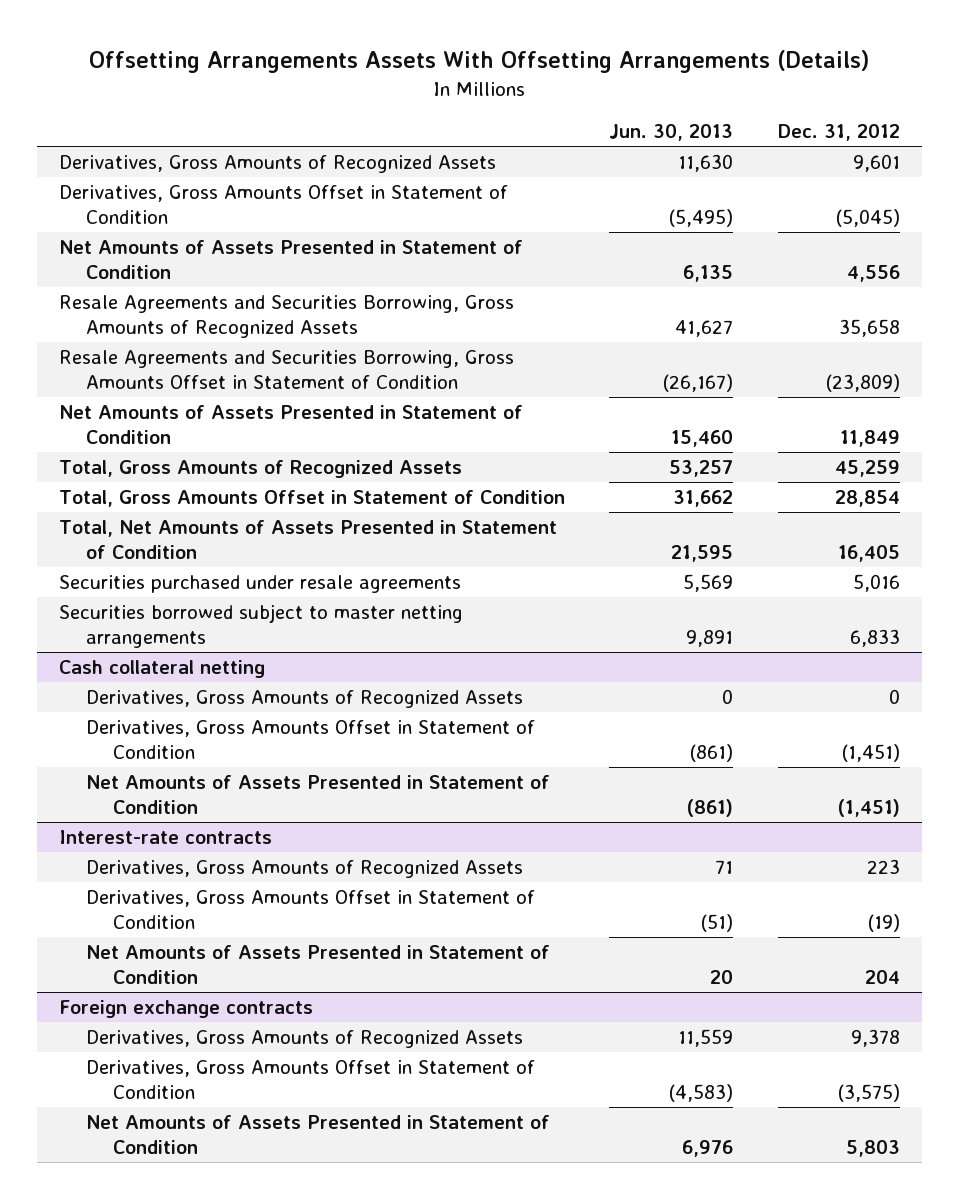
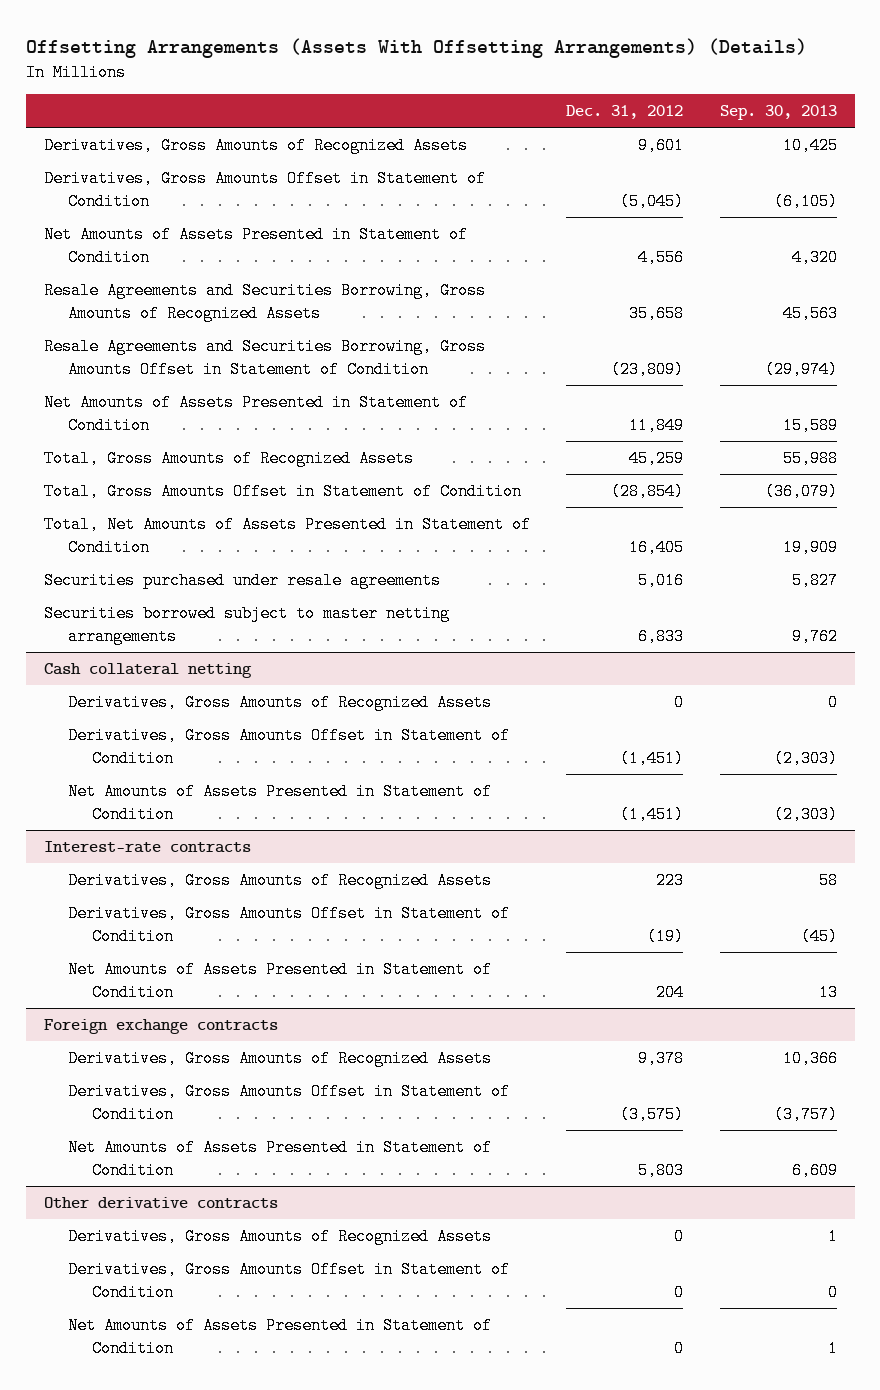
[89,50,870,74] Offsetting Arrangements Assets With Offsetting Arrangements (Details) -> [25,37,807,58] Offsetting Arrangements (Assets With Offsetting Arrangements) (Details)
[609,124,734,142] Jun. 30, 2013 -> none
none -> [719,105,837,121] Sep. 30, 2013
[834,489,900,507] 28,854 -> [611,482,685,500] (28,854)
none -> [43,1196,278,1209] Other derivative contracts
none -> [67,1227,492,1245] Derivatives, Gross Amounts of Recognized Assets
none -> [67,1260,510,1301] Derivatives, Gross Amounts Offset in Statement of Condition
none -> [67,1316,492,1357] Net Amounts of Assets Presented in Statement of Condition

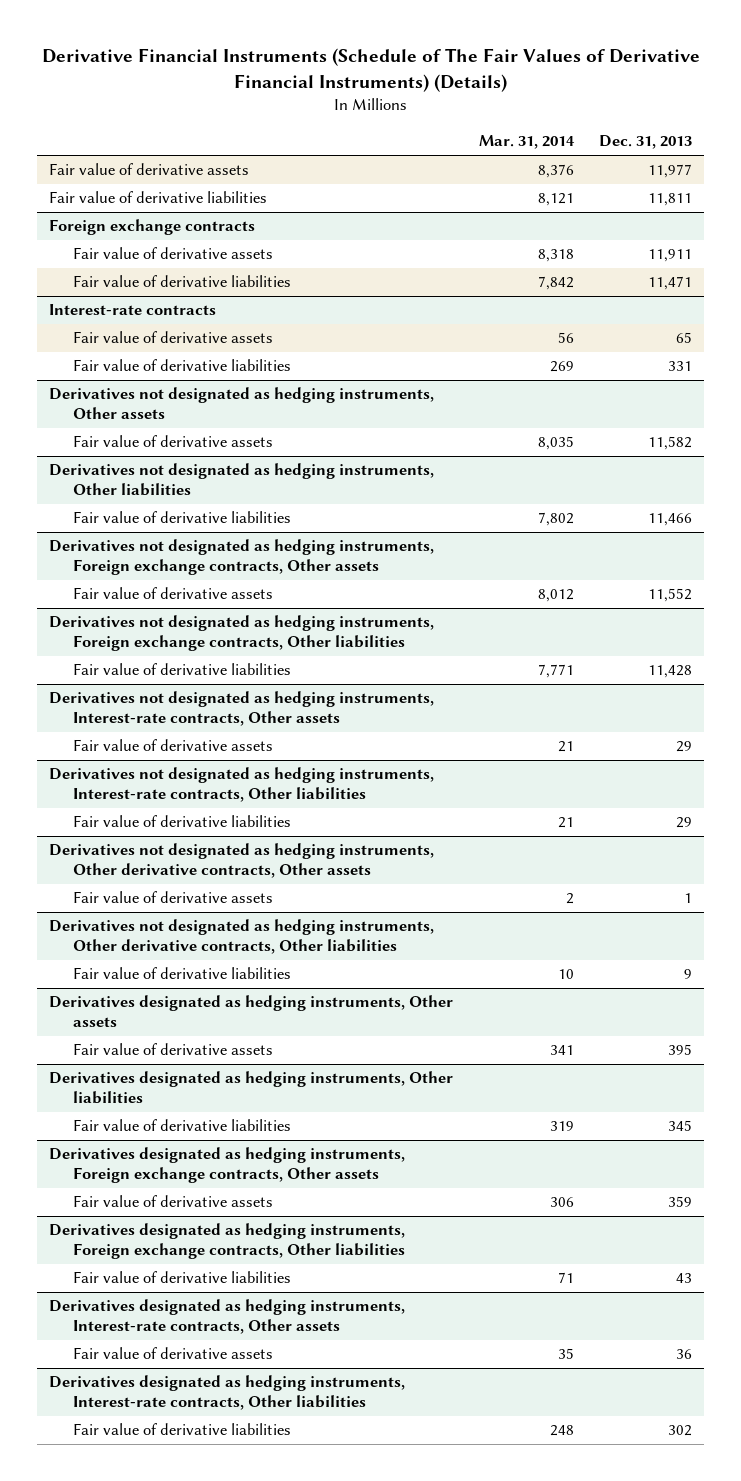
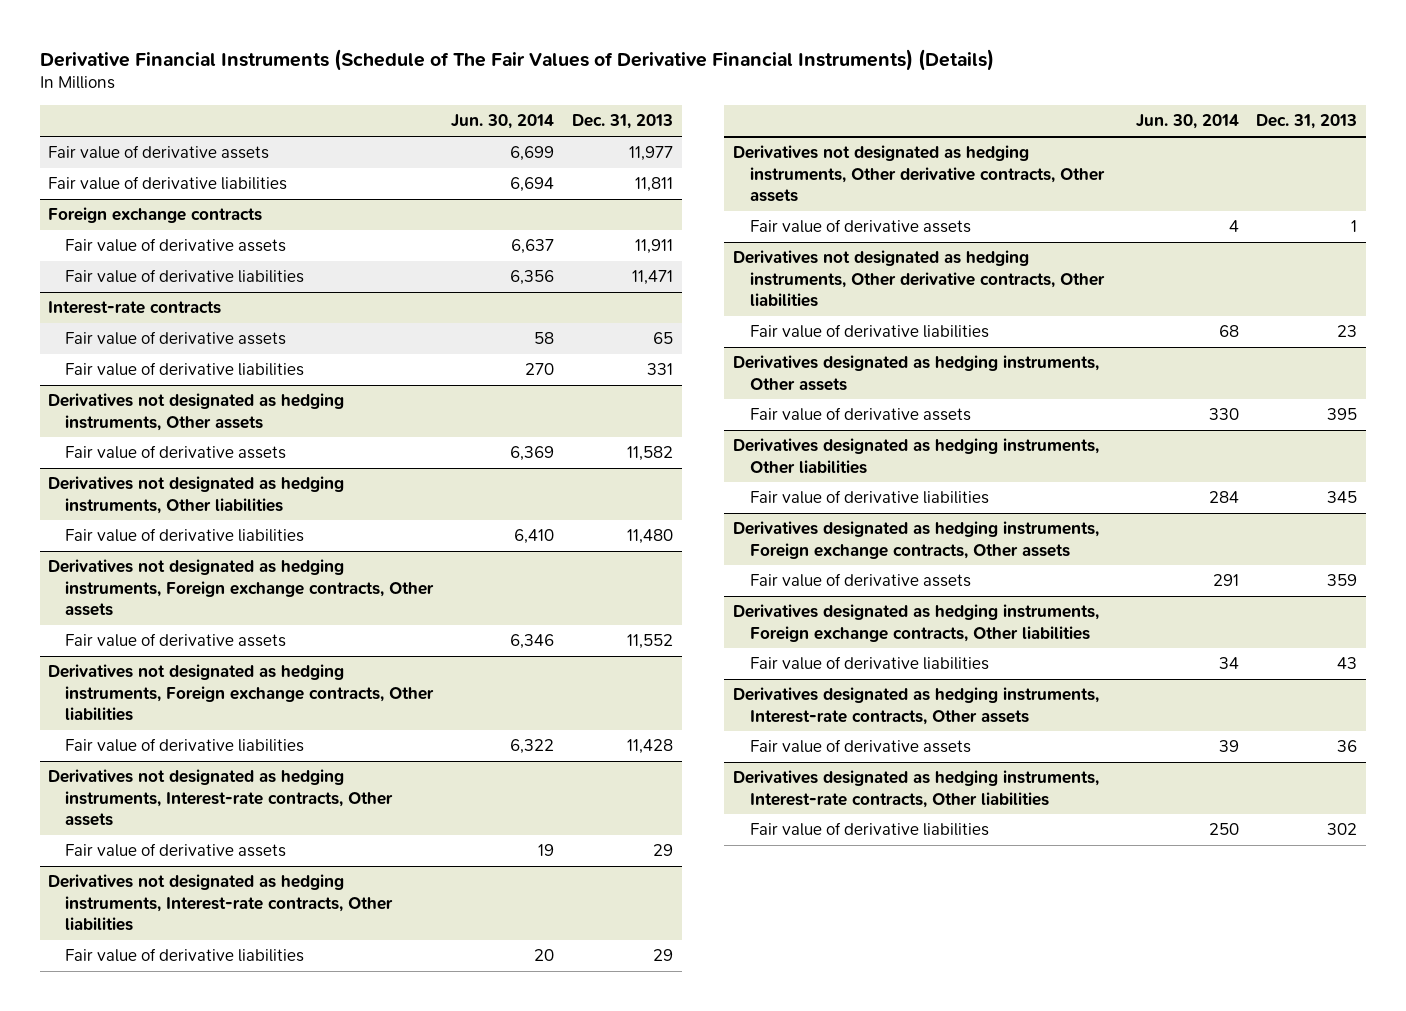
[478,135,575,150] Mar. 31, 2014 -> none
none -> [451,114,555,130] Jun. 30, 2014
[647,513,692,527] 11,466 -> [626,529,673,545] 11,480
[683,969,692,980] 9 -> [1337,325,1358,338] 23

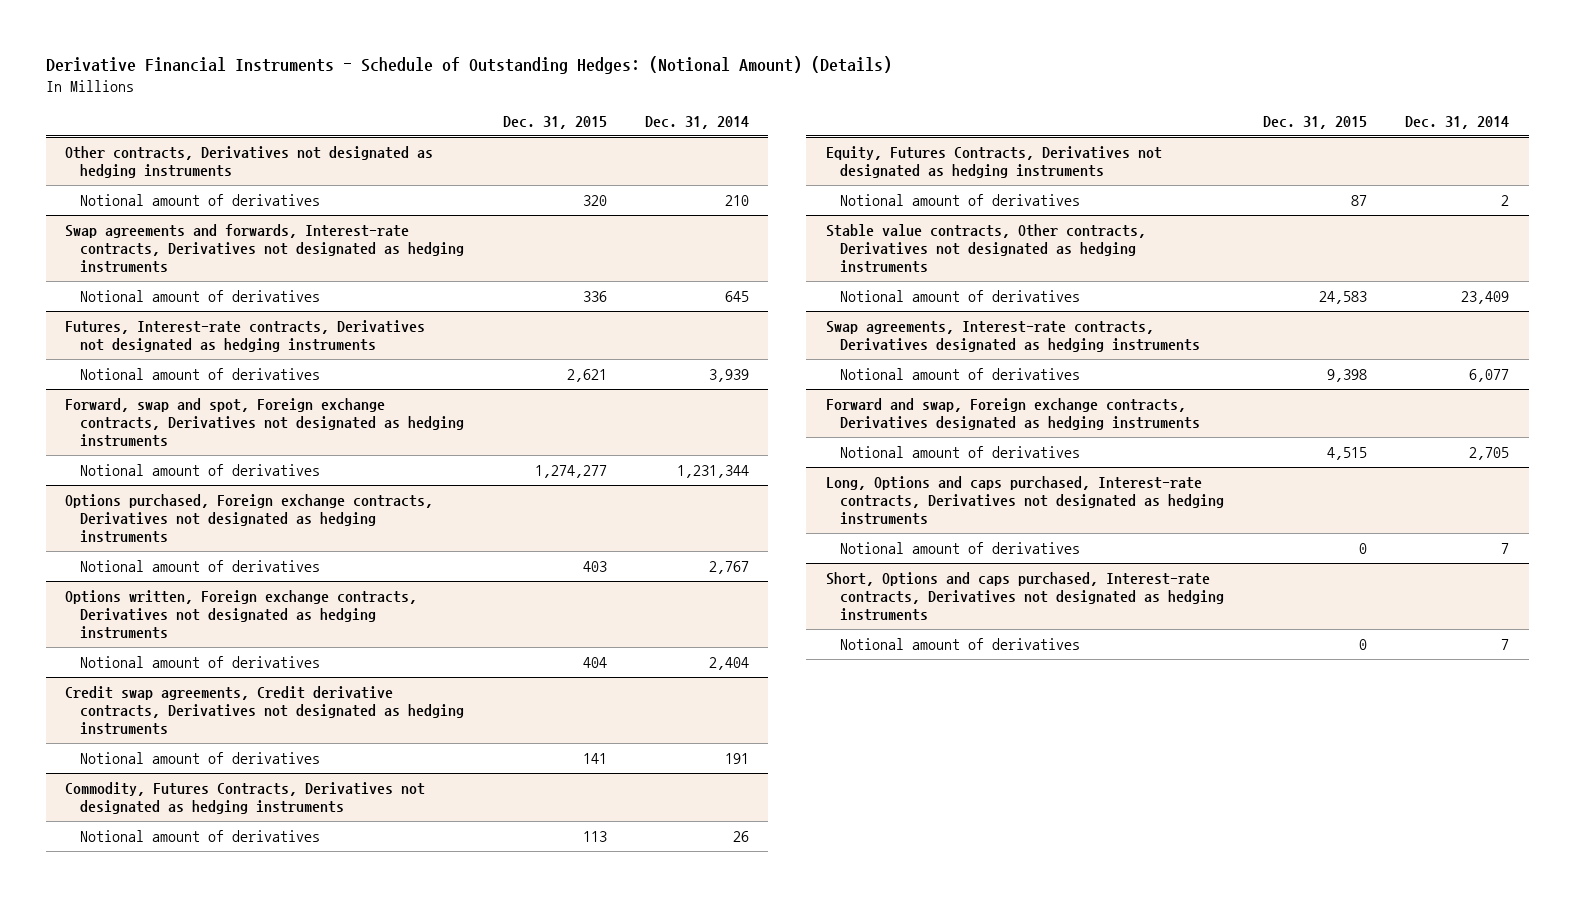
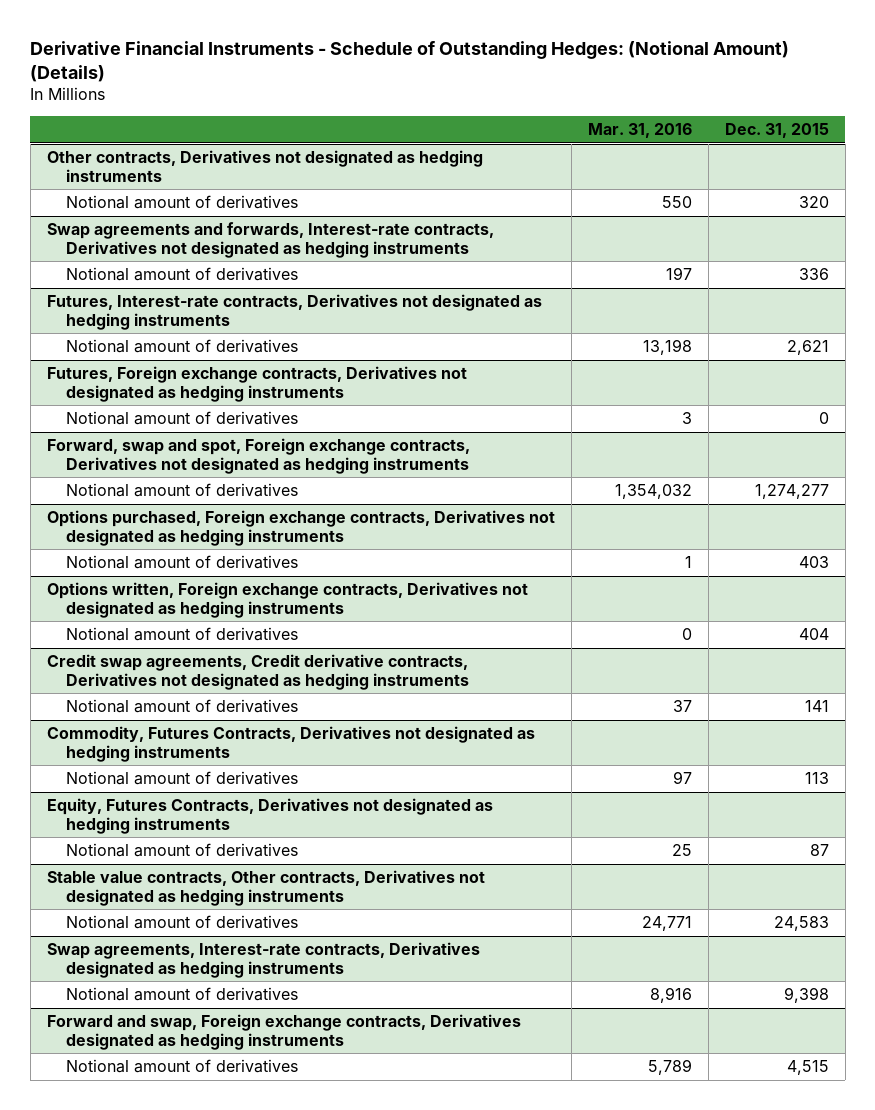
[645,115,750,129] Dec. 31, 2014 -> none
none -> [587,123,692,139] Mar. 31, 2016
none -> [46,366,467,402] Futures, Foreign exchange contracts, Derivatives not designated as hedging instruments
none -> [66,411,299,426] Notional amount of derivatives
[825,475,1225,525] Long, Options and caps purchased, Interest-rate contracts, Derivatives not designated as hedging instruments -> none
[840,541,1081,554] Notional amount of derivatives -> none
[825,571,1225,621] Short, Options and caps purchased, Interest-rate contracts, Derivatives not designated as hedging instruments -> none
[840,637,1081,650] Notional amount of derivatives -> none

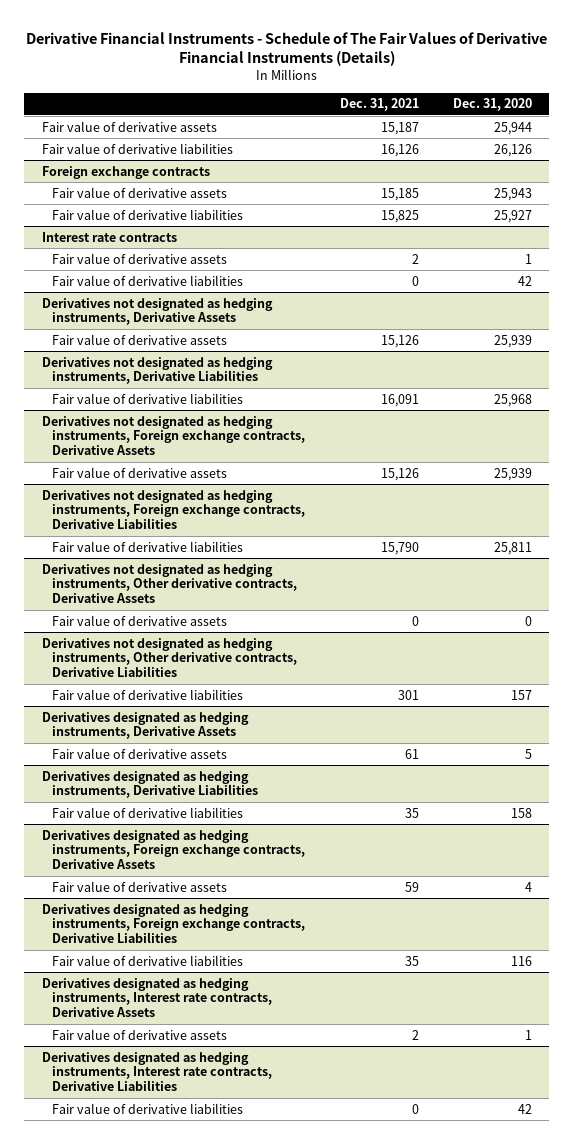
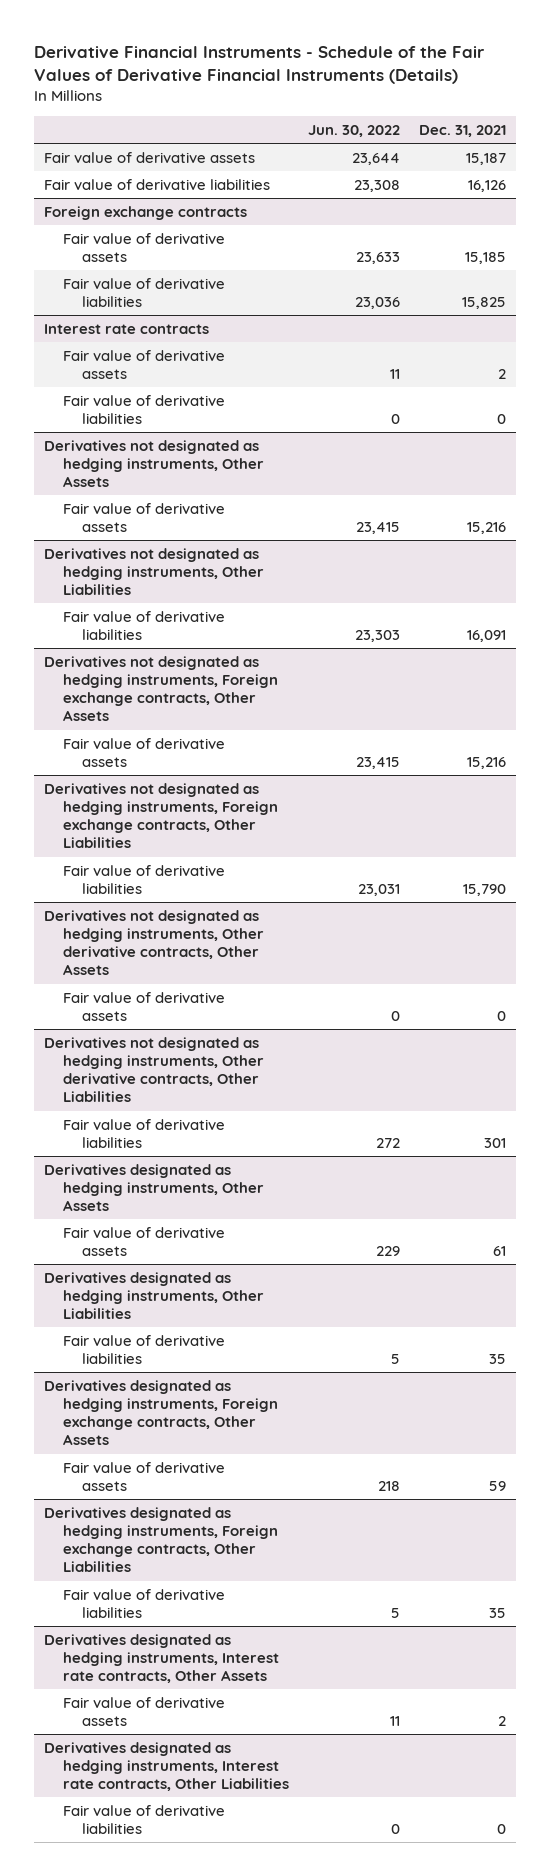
[25,31,547,67] Derivative Financial Instruments - Schedule of The Fair Values of Derivative Financial Instruments (Details) -> [34,45,486,84] Derivative Financial Instruments - Schedule of the Fair Values of Derivative Financial Instruments (Details)
[453,98,533,112] Dec. 31, 2020 -> none
none -> [308,124,401,137] Jun. 30, 2022
[41,297,273,326] Derivatives not designated as hedging instruments, Derivative Assets -> [43,440,264,488] Derivatives not designated as hedging instruments, Other Assets
[380,334,419,348] 15,126 -> [467,522,507,535] 15,216
[41,356,273,385] Derivatives not designated as hedging instruments, Derivative Liabilities -> [43,548,264,596] Derivatives not designated as hedging instruments, Other Liabilities
[41,415,306,456] Derivatives not designated as hedging instruments, Foreign exchange contracts, Derivative Assets -> [43,656,278,722] Derivatives not designated as hedging instruments, Foreign exchange contracts, Other Assets
[380,467,419,481] 15,126 -> [467,757,507,770] 15,216
[41,489,306,530] Derivatives not designated as hedging instruments, Foreign exchange contracts, Derivative Liabilities -> [43,783,278,849] Derivatives not designated as hedging instruments, Foreign exchange contracts, Other Liabilities
[41,563,298,604] Derivatives not designated as hedging instruments, Other derivative contracts, Derivative Assets -> [43,910,264,976] Derivatives not designated as hedging instruments, Other derivative contracts, Other Assets
[41,637,298,678] Derivatives not designated as hedging instruments, Other derivative contracts, Derivative Liabilities -> [43,1037,264,1103] Derivatives not designated as hedging instruments, Other derivative contracts, Other Liabilities
[41,711,249,740] Derivatives designated as hedging instruments, Derivative Assets -> [43,1164,264,1212] Derivatives designated as hedging instruments, Other Assets
[41,770,259,799] Derivatives designated as hedging instruments, Derivative Liabilities -> [43,1272,264,1320] Derivatives designated as hedging instruments, Other Liabilities
[41,829,306,870] Derivatives designated as hedging instruments, Foreign exchange contracts, Derivative Assets -> [43,1380,278,1446] Derivatives designated as hedging instruments, Foreign exchange contracts, Other Assets
[41,903,306,944] Derivatives designated as hedging instruments, Foreign exchange contracts, Derivative Liabilities -> [43,1507,278,1573] Derivatives designated as hedging instruments, Foreign exchange contracts, Other Liabilities
[41,977,273,1018] Derivatives designated as hedging instruments, Interest rate contracts, Derivative Assets -> [43,1634,279,1684] Derivatives designated as hedging instruments, Interest rate contracts, Other Assets
[41,1051,273,1092] Derivatives designated as hedging instruments, Interest rate contracts, Derivative Liabilities -> [43,1742,289,1792] Derivatives designated as hedging instruments, Interest rate contracts, Other Liabilities

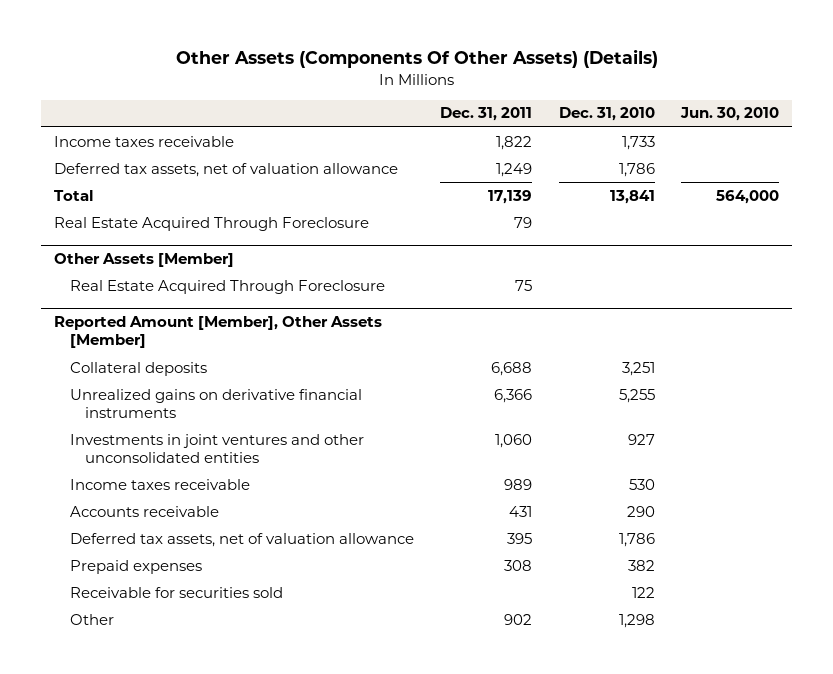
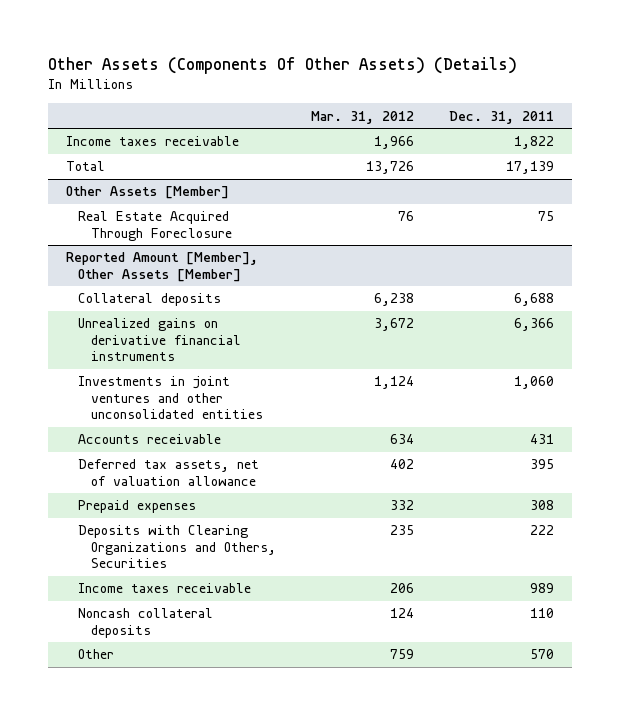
[558,107,655,122] Dec. 31, 2010 -> none
[680,107,780,122] Jun. 30, 2010 -> none
none -> [311,110,415,124] Mar. 31, 2012
[54,162,399,177] Deferred tax assets, net of valuation allowance -> none
[54,216,370,231] Real Estate Acquired Through Foreclosure -> none
[69,586,283,598] Receivable for securities sold -> none
none -> [78,525,276,569] Deposits with Clearing Organizations and Others, Securities
[69,478,250,490] Income taxes receivable -> [78,583,252,594] Income taxes receivable
none -> [78,608,214,638] Noncash collateral deposits
[504,613,533,625] 902 -> [530,649,555,660] 570

